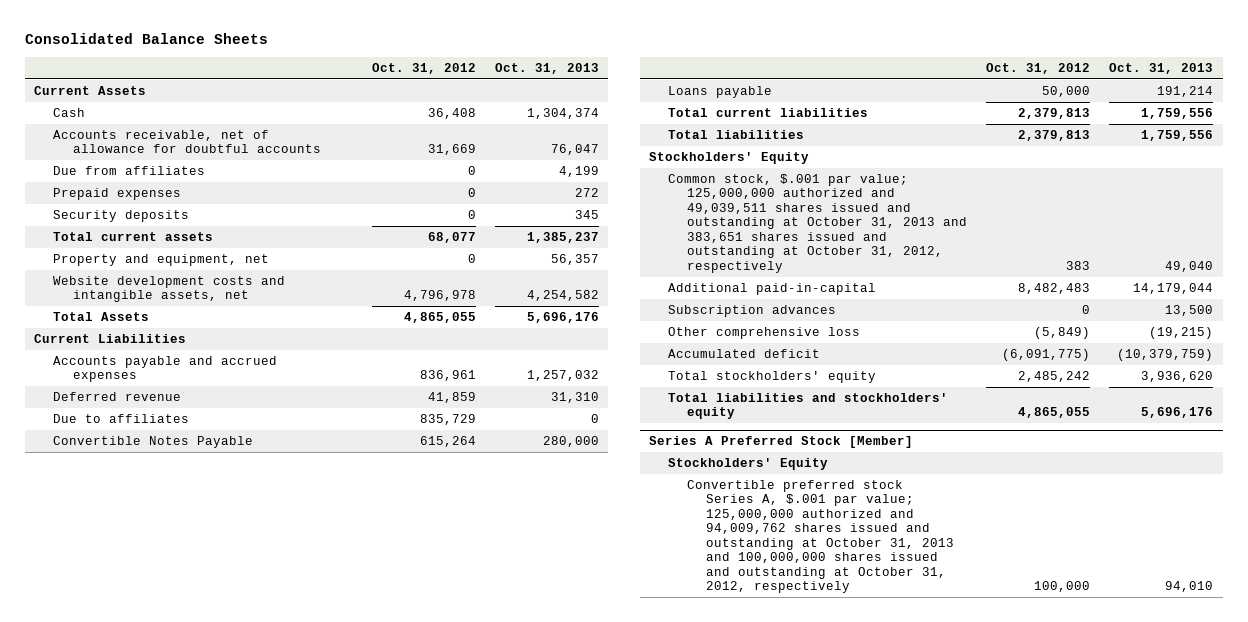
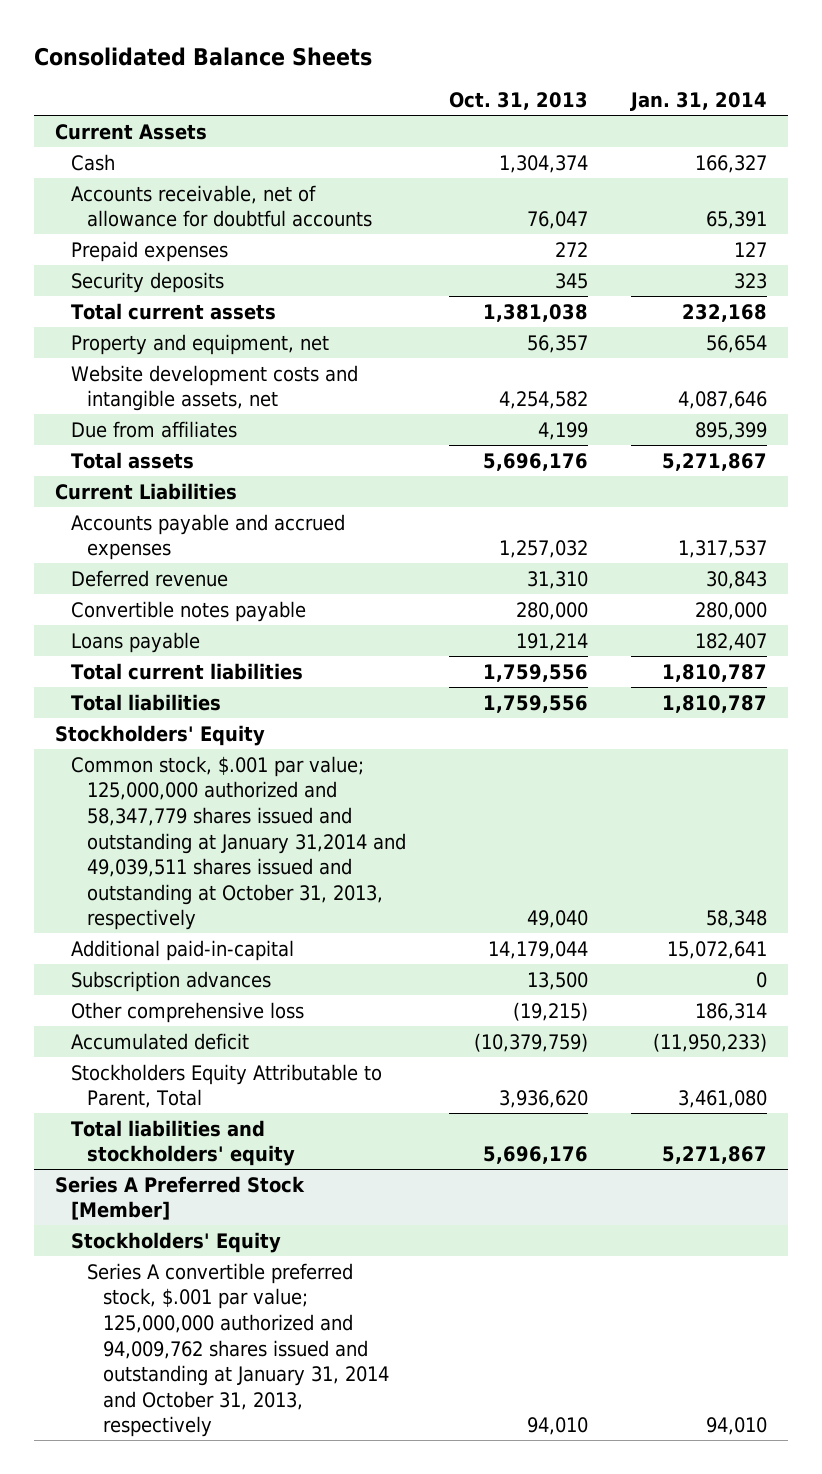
[371,62,476,74] Oct. 31, 2012 -> none
none -> [629,92,767,112] Jan. 31, 2014
[526,231,599,243] 1,385,237 -> [482,303,588,322] 1,381,038
[53,165,206,175] Due from affiliates -> [71,420,238,438] Due from affiliates
[53,311,150,321] Total Assets -> [71,451,195,469] Total assets
[53,413,190,423] Due to affiliates -> none
[53,435,254,448] Convertible Notes Payable -> [71,600,307,622] Convertible notes payable
[668,173,968,273] Common stock, $.001 par value; 125,000,000 authorized and 49,039,511 shares issued and outstanding at October 31, 2013 and 383,651 shares issued and outstanding at October 31, 2012, respectively -> [71,755,407,931] Common stock, $.001 par value; 125,000,000 authorized and 58,347,779 shares issued and outstanding at January 31,2014 and 49,039,511 shares issued and outstanding at October 31, 2013, respectively
[668,370,877,383] Total stockholders' equity -> [71,1063,383,1109] Stockholders Equity Attributable to Parent, Total
[687,479,955,594] Convertible preferred stock Series A, $.001 par value; 125,000,000 authorized and 94,009,762 shares issued and outstanding at October 31, 2013 and 100,000,000 shares issued and outstanding at October 31, 2012, respectively -> [87,1262,390,1438] Series A convertible preferred stock, $.001 par value; 125,000,000 authorized and 94,009,762 shares issued and outstanding at January 31, 2014 and October 31, 2013, respectively

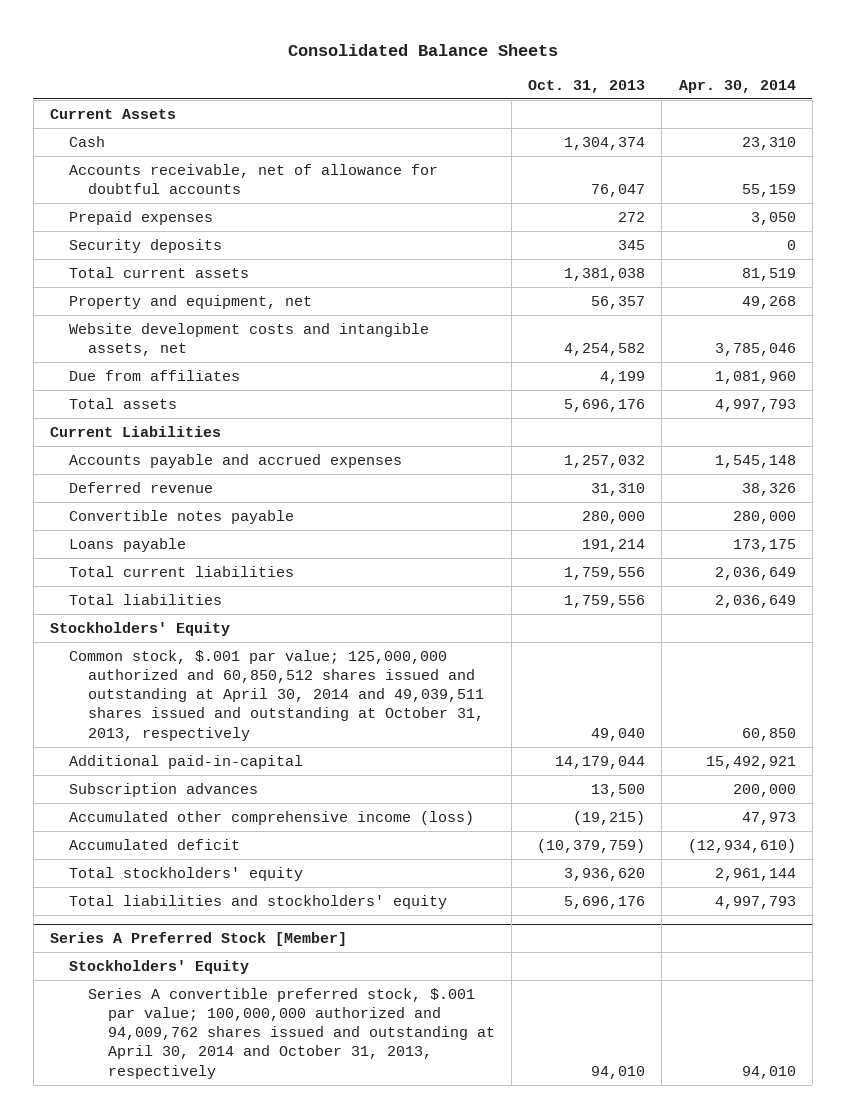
[629,92,767,112] Jan. 31, 2014 -> none
none -> [678,79,796,93] Apr. 30, 2014
[71,755,407,931] Common stock, $.001 par value; 125,000,000 authorized and 58,347,779 shares issued and outstanding at January 31,2014 and 49,039,511 shares issued and outstanding at October 31, 2013, respectively -> [69,649,485,741] Common stock, $.001 par value; 125,000,000 authorized and 60,850,512 shares issued and outstanding at April 30, 2014 and 49,039,511 shares issued and outstanding at October 31, 2013, respectively
[71,1001,305,1023] Other comprehensive loss -> [69,810,475,825] Accumulated other comprehensive income (loss)
[71,1063,383,1109] Stockholders Equity Attributable to Parent, Total -> [69,866,304,881] Total stockholders' equity
[87,1262,390,1438] Series A convertible preferred stock, $.001 par value; 125,000,000 authorized and 94,009,762 shares issued and outstanding at January 31, 2014 and October 31, 2013, respectively -> [88,987,495,1079] Series A convertible preferred stock, $.001 par value; 100,000,000 authorized and 94,009,762 shares issued and outstanding at April 30, 2014 and October 31, 2013, respectively

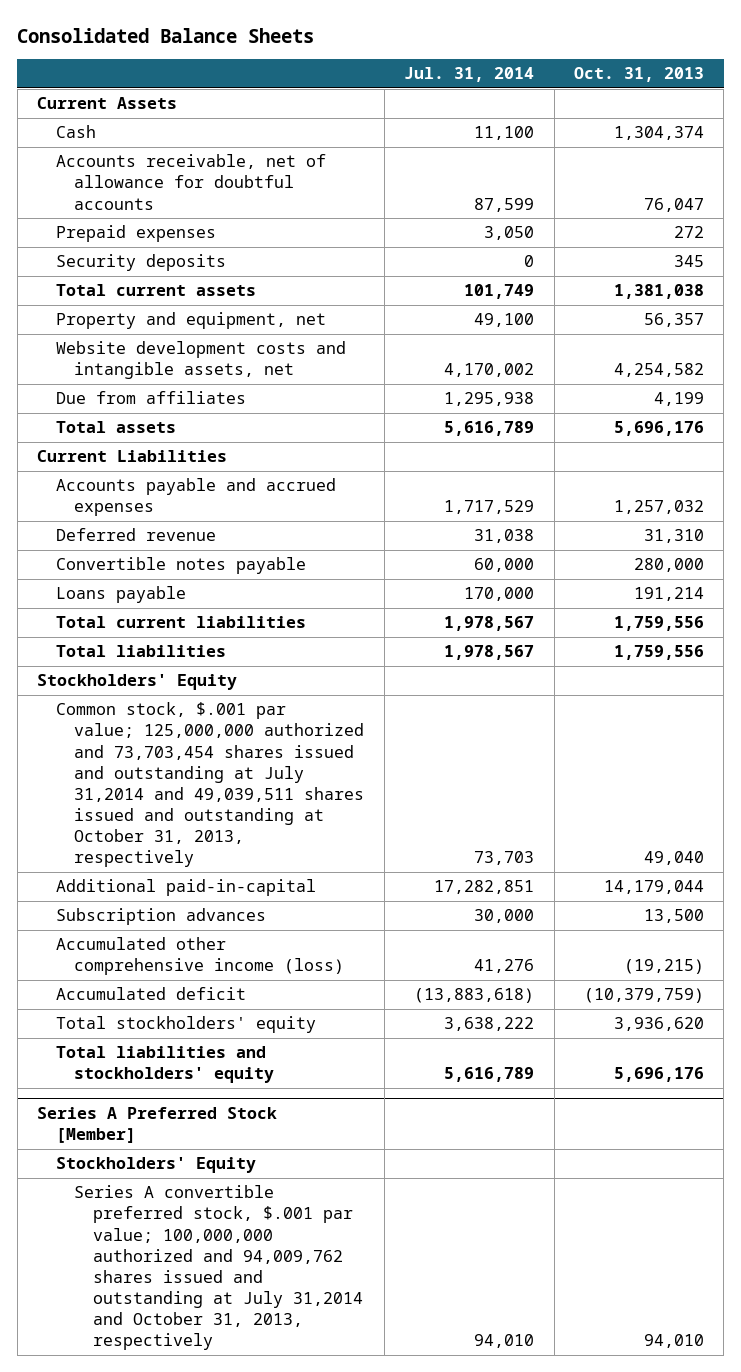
[678,79,796,93] Apr. 30, 2014 -> none
none -> [404,67,535,83] Jul. 31, 2014
[69,649,485,741] Common stock, $.001 par value; 125,000,000 authorized and 60,850,512 shares issued and outstanding at April 30, 2014 and 49,039,511 shares issued and outstanding at October 31, 2013, respectively -> [55,702,365,868] Common stock, $.001 par value; 125,000,000 authorized and 73,703,454 shares issued and outstanding at July 31,2014 and 49,039,511 shares issued and outstanding at October 31, 2013, respectively
[88,987,495,1079] Series A convertible preferred stock, $.001 par value; 100,000,000 authorized and 94,009,762 shares issued and outstanding at April 30, 2014 and October 31, 2013, respectively -> [74,1185,363,1351] Series A convertible preferred stock, $.001 par value; 100,000,000 authorized and 94,009,762 shares issued and outstanding at July 31,2014 and October 31, 2013, respectively

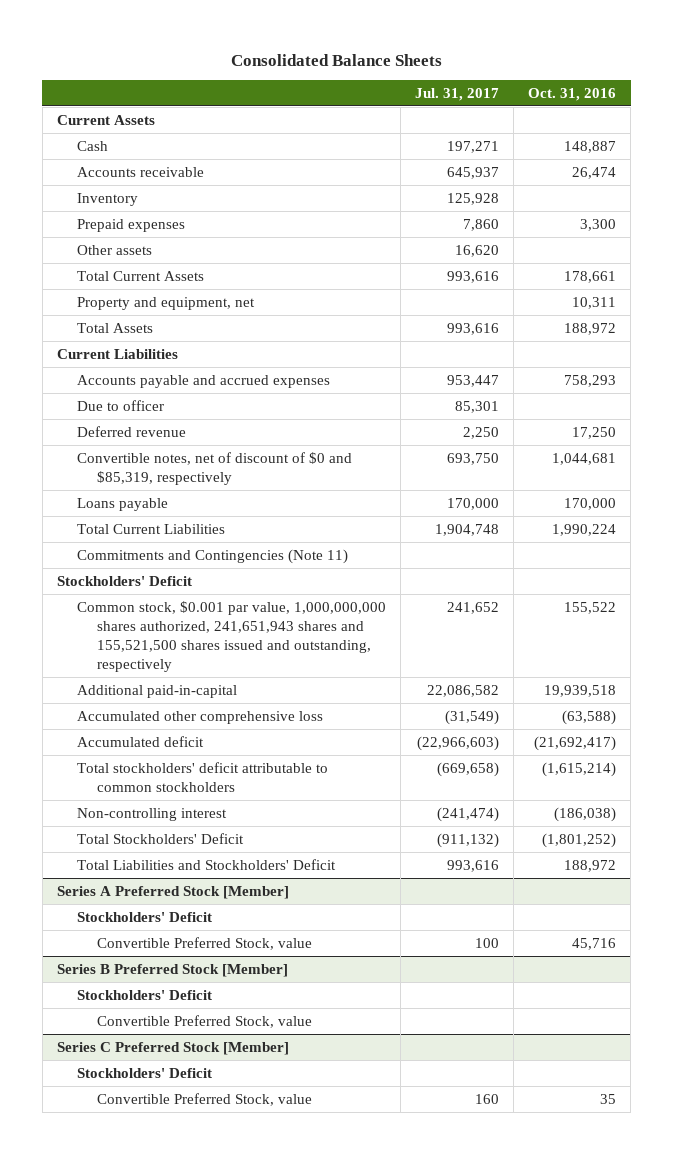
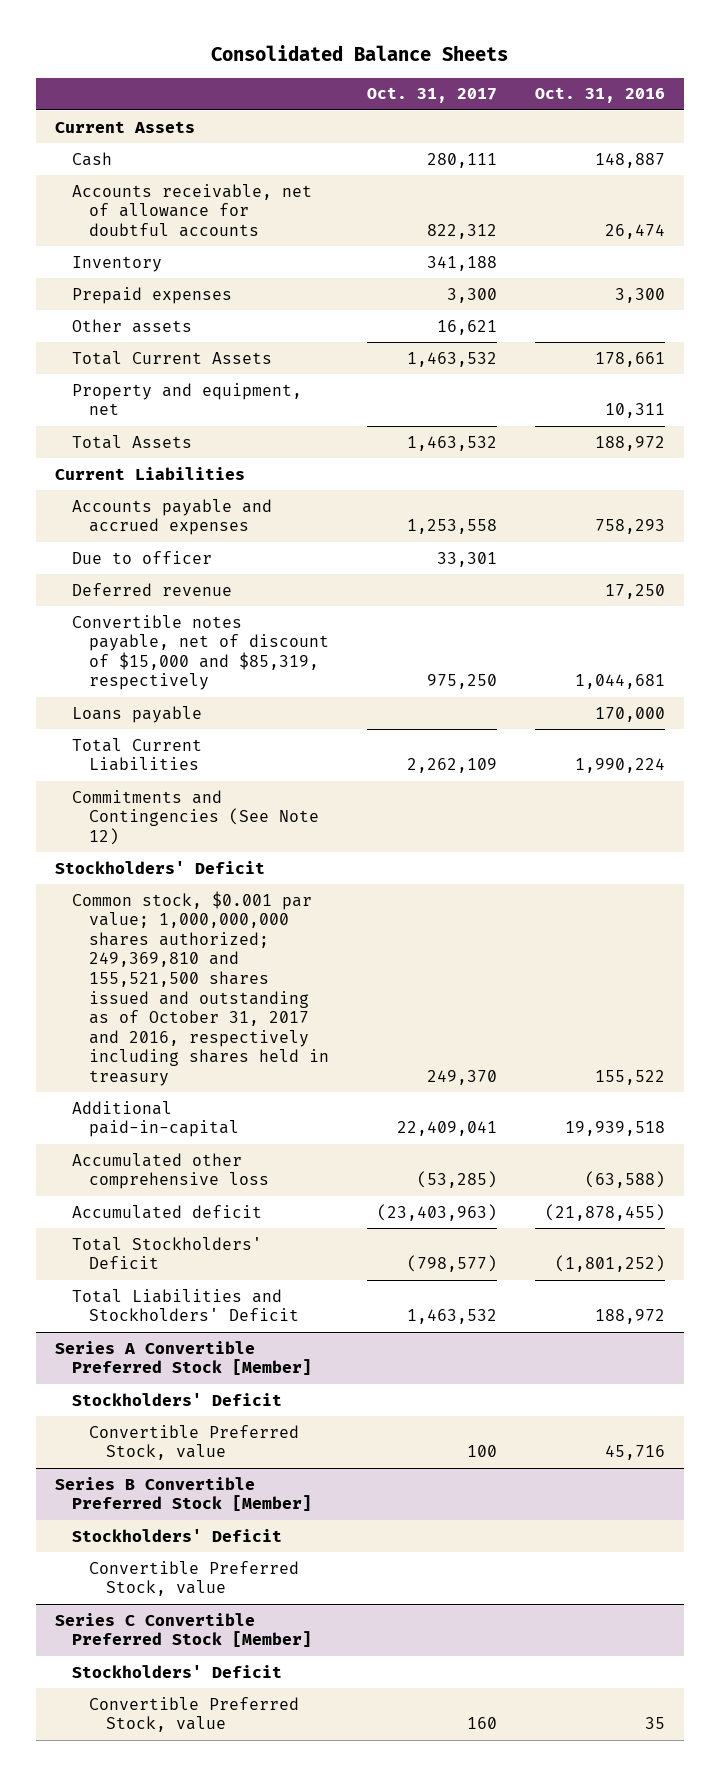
[415,88,500,102] Jul. 31, 2017 -> none
none -> [367,87,498,104] Oct. 31, 2017
[76,166,204,177] Accounts receivable -> [72,183,313,237] Accounts receivable, net of allowance for doubtful accounts
[76,451,352,485] Convertible notes, net of discount of $0 and $85,319, respectively -> [72,614,330,691] Convertible notes payable, net of discount of $15,000 and $85,319, respectively
[76,548,348,564] Commitments and Contingencies (Note 11) -> [72,789,320,845] Commitments and Contingencies (See Note 12)
[76,600,386,673] Common stock, $0.001 par value, 1,000,000,000 shares authorized, 241,651,943 shares and 155,521,500 shares issued and outstanding, respectively -> [72,890,330,1086] Common stock, $0.001 par value; 1,000,000,000 shares authorized; 249,369,810 and 155,521,500 shares issued and outstanding as of October 31, 2017 and 2016, respectively including shares held in treasury
[76,761,328,792] Total stockholders' deficit attributable to common stockholders -> none
[76,807,227,821] Non-controlling interest -> none
[534,735,617,751] (21,692,417) -> [545,1203,666,1221] (21,878,455)
[56,885,289,899] Series A Preferred Stock [Member] -> [55,1340,313,1376] Series A Convertible Preferred Stock [Member]
[56,963,288,977] Series B Preferred Stock [Member] -> [55,1476,313,1512] Series B Convertible Preferred Stock [Member]
[56,1041,289,1055] Series C Preferred Stock [Member] -> [55,1612,313,1648] Series C Convertible Preferred Stock [Member]

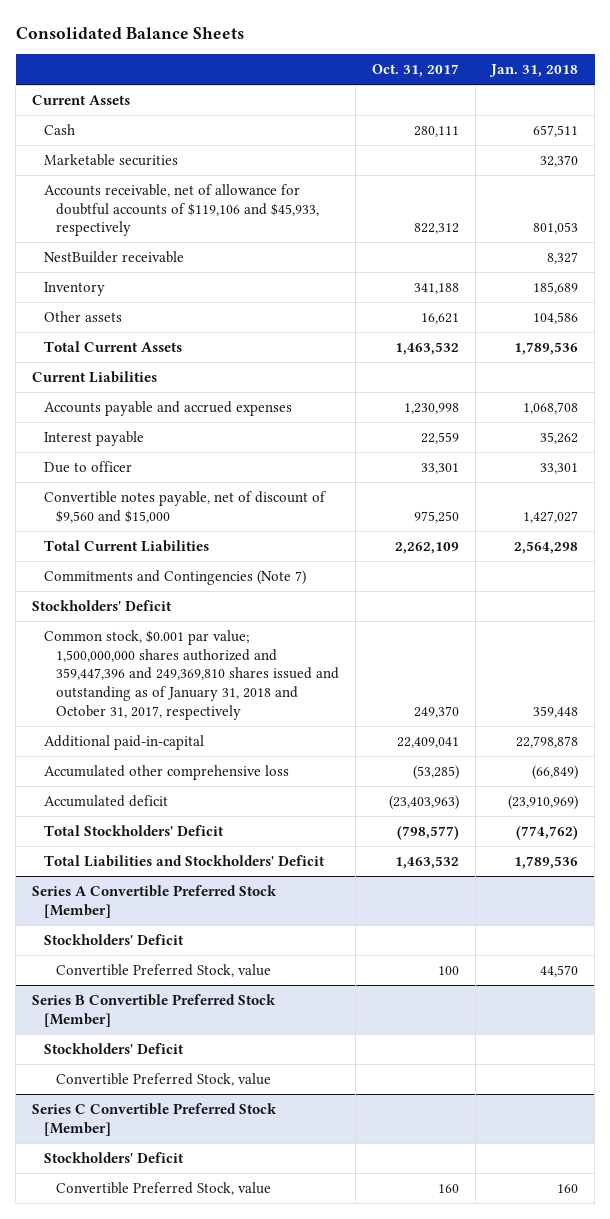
[535,87,666,104] Oct. 31, 2016 -> none
none -> [489,64,579,78] Jan. 31, 2018
none -> [44,153,179,166] Marketable securities
[72,183,313,237] Accounts receivable, net of allowance for doubtful accounts -> [44,183,320,237] Accounts receivable, net of allowance for doubtful accounts of $119,106 and $45,933, respectively
none -> [44,250,185,263] NestBuilder receivable
[72,286,233,304] Prepaid expenses -> none
[72,382,303,416] Property and equipment, net -> none
[72,434,193,449] Total Assets -> none
[407,519,498,535] 1,253,558 -> [403,402,459,414] 1,230,998
none -> [44,430,145,446] Interest payable
[72,582,233,596] Deferred revenue -> none
[72,705,203,723] Loans payable -> none
[72,614,330,691] Convertible notes payable, net of discount of $15,000 and $85,319, respectively -> [44,490,327,523] Convertible notes payable, net of discount of $9,560 and $15,000
[72,789,320,845] Commitments and Contingencies (See Note 12) -> [44,569,307,585] Commitments and Contingencies (Note 7)
[72,890,330,1086] Common stock, $0.001 par value; 1,000,000,000 shares authorized; 249,369,810 and 155,521,500 shares issued and outstanding as of October 31, 2017 and 2016, respectively including shares held in treasury -> [44,629,340,720] Common stock, $0.001 par value; 1,500,000,000 shares authorized and 359,447,396 and 249,369,810 shares issued and outstanding as of January 31, 2018 and October 31, 2017, respectively

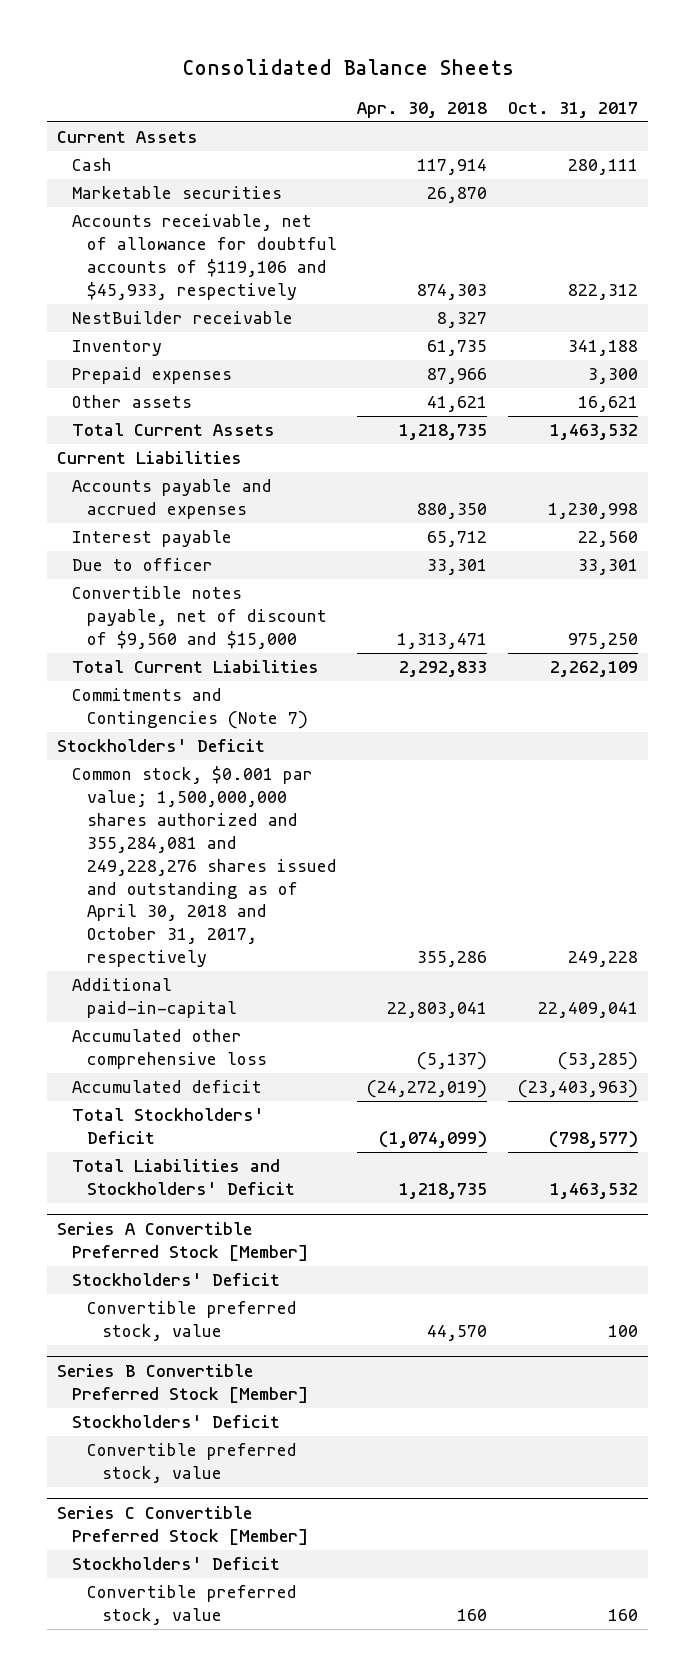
[489,64,579,78] Jan. 31, 2018 -> none
none -> [357,101,488,118] Apr. 30, 2018
none -> [72,367,233,385] Prepaid expenses
[420,431,459,444] 22,559 -> [577,531,638,548] 22,560
[44,629,340,720] Common stock, $0.001 par value; 1,500,000,000 shares authorized and 359,447,396 and 249,369,810 shares issued and outstanding as of January 31, 2018 and October 31, 2017, respectively -> [72,766,337,968] Common stock, $0.001 par value; 1,500,000,000 shares authorized and 355,284,081 and 249,228,276 shares issued and outstanding as of April 30, 2018 and October 31, 2017, respectively
[413,705,459,718] 249,370 -> [567,951,638,968] 249,228
[56,963,272,977] Convertible Preferred Stock, value -> [86,1301,297,1342] Convertible preferred stock, value
[56,1072,272,1086] Convertible Preferred Stock, value -> [86,1443,297,1484] Convertible preferred stock, value
[56,1181,272,1195] Convertible Preferred Stock, value -> [86,1585,297,1626] Convertible preferred stock, value

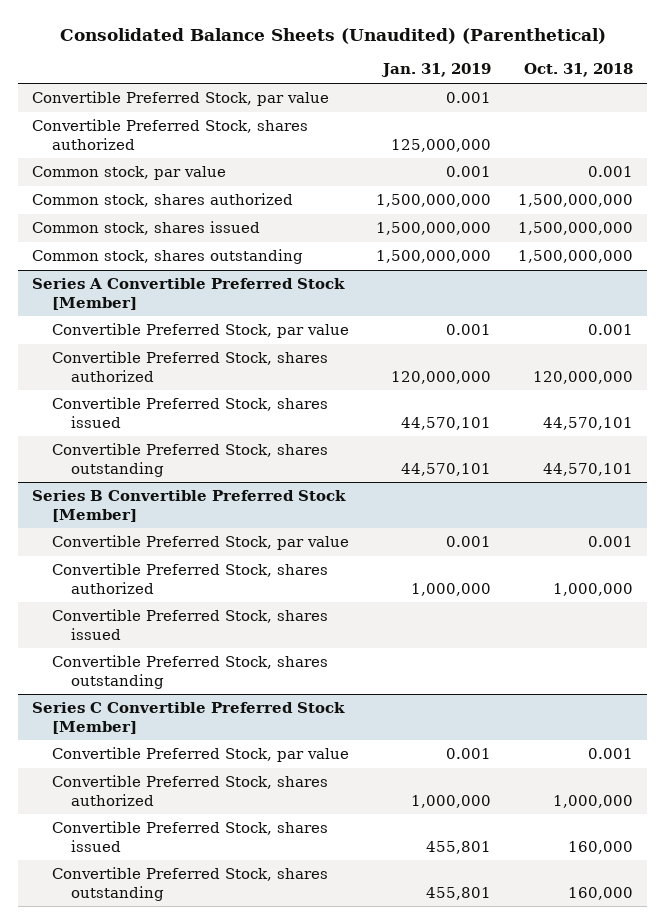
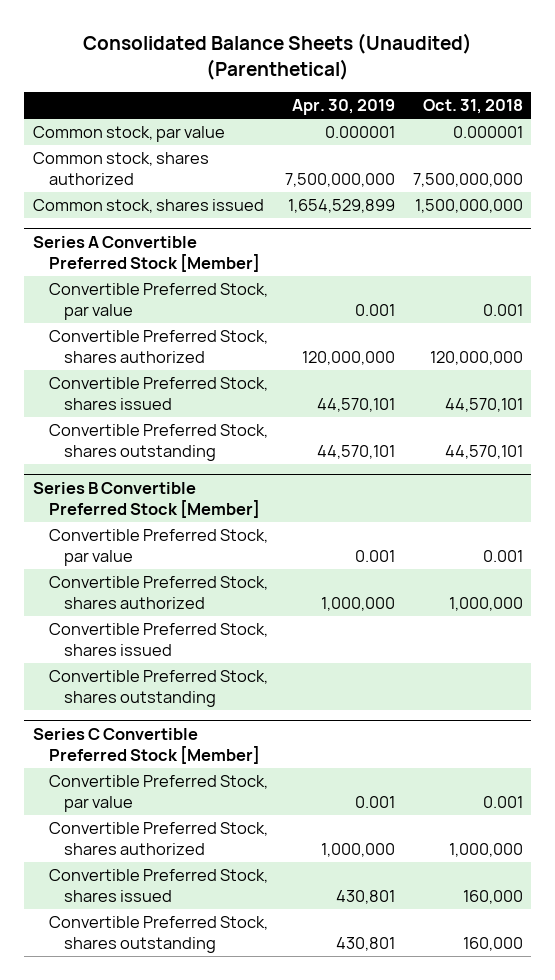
[381,63,492,78] Jan. 31, 2019 -> none
none -> [292,99,396,116] Apr. 30, 2019
[32,91,330,107] Convertible Preferred Stock, par value -> none
[32,119,309,150] Convertible Preferred Stock, shares authorized -> none
[588,166,634,178] 0.001 -> [452,125,523,138] 0.000001
[518,194,634,208] 1,500,000,000 -> [412,173,523,188] 7,500,000,000
[32,249,304,265] Common stock, shares outstanding -> none

